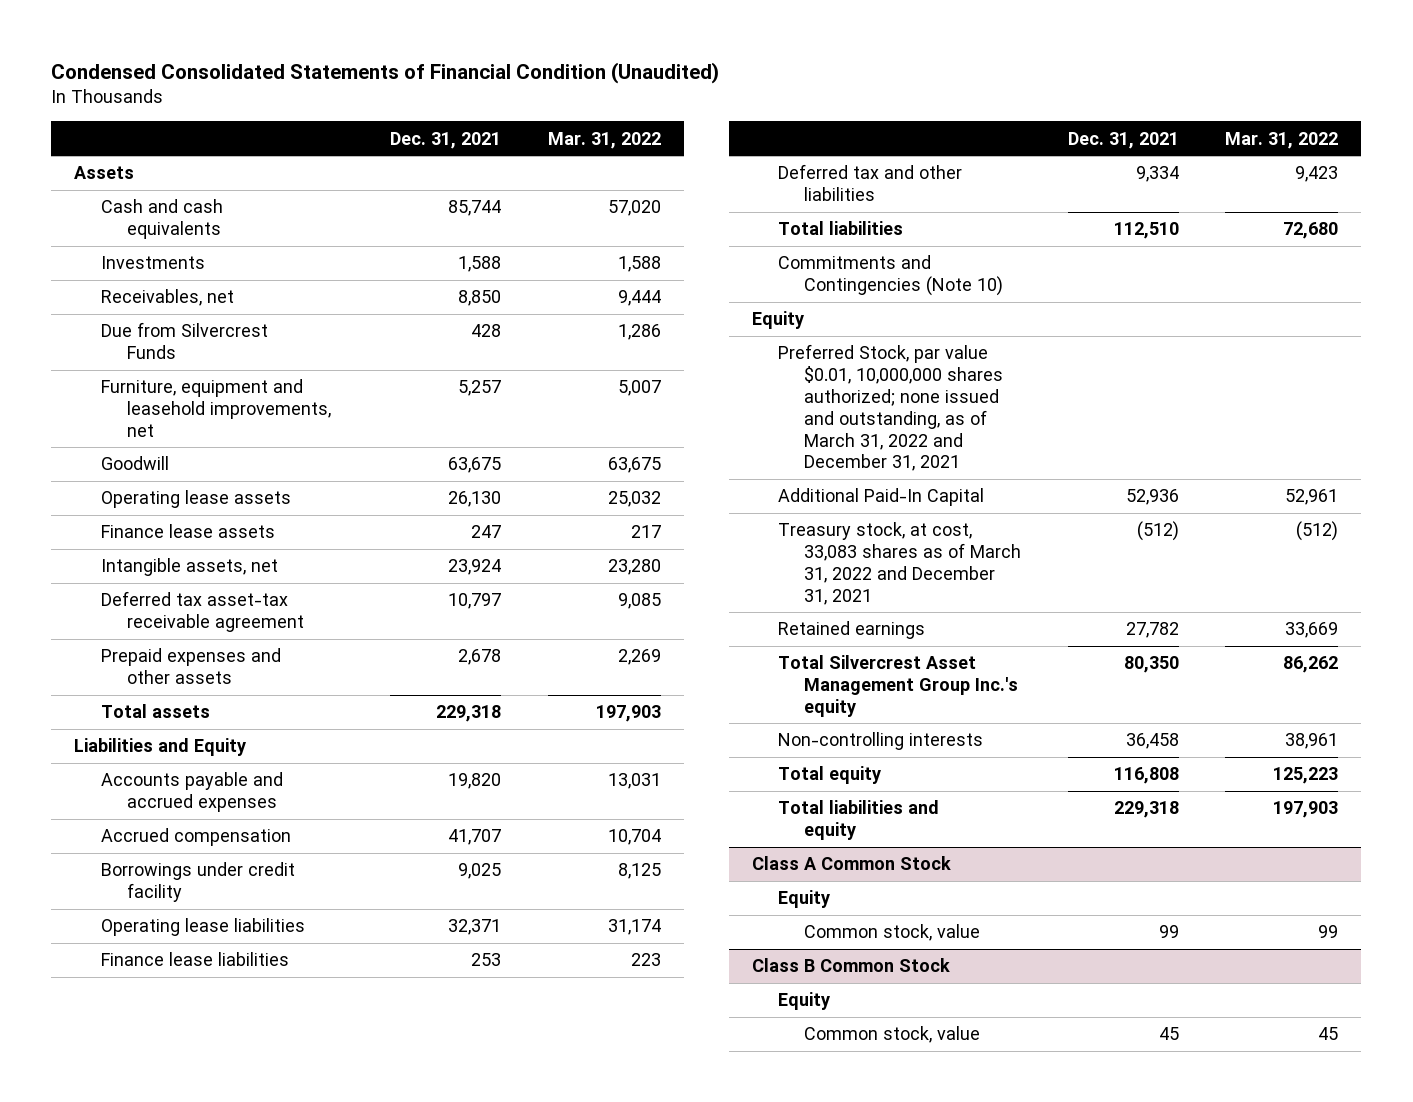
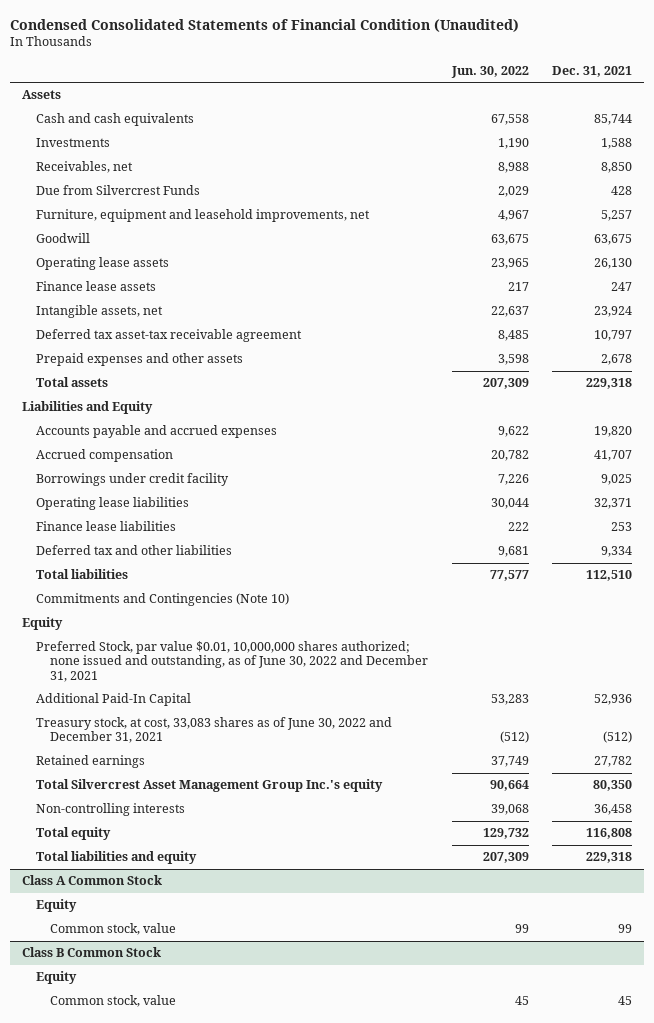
[547,131,661,149] Mar. 31, 2022 -> none
none -> [450,65,529,78] Jun. 30, 2022
[778,344,1004,472] Preferred Stock, par value $0.01, 10,000,000 shares authorized; none issued and outstanding, as of March 31, 2022 and December 31, 2021 -> [36,641,428,682] Preferred Stock, par value $0.01, 10,000,000 shares authorized; none issued and outstanding, as of June 30, 2022 and December 31, 2021
[778,522,1022,605] Treasury stock, at cost, 33,083 shares as of March 31, 2022 and December 31, 2021 -> [36,717,393,744] Treasury stock, at cost, 33,083 shares as of June 30, 2022 and December 31, 2021

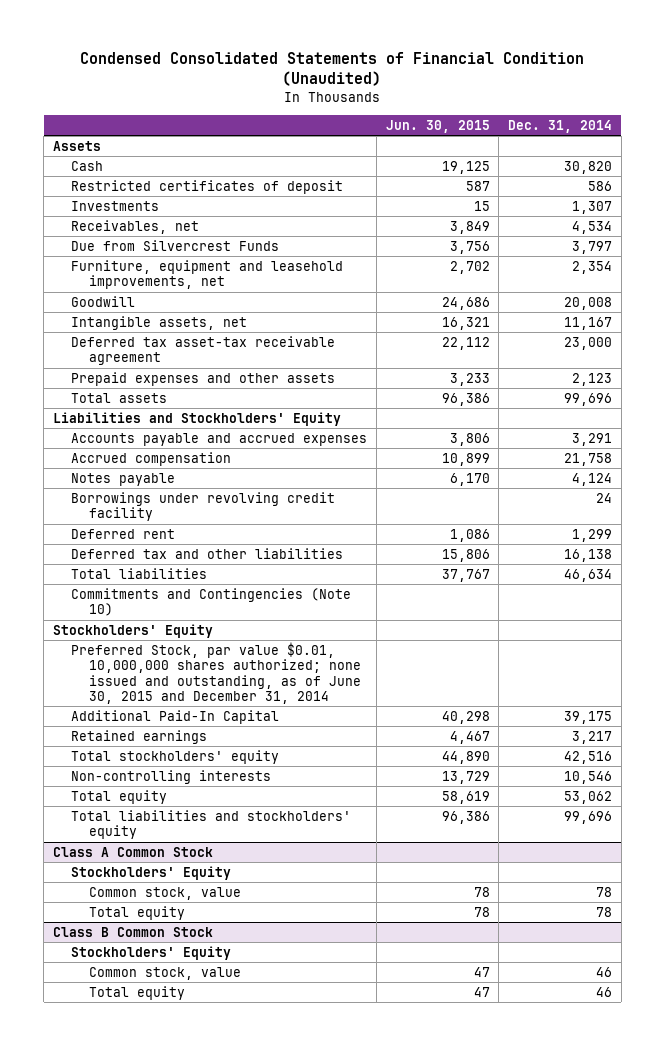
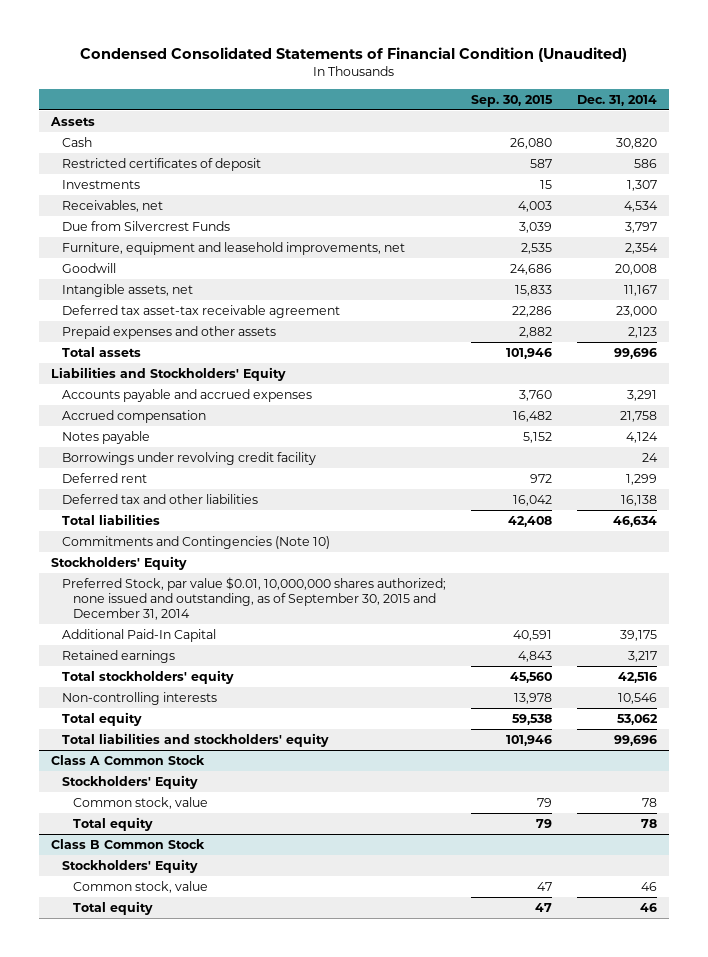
[385,120,490,134] Jun. 30, 2015 -> none
none -> [470,94,553,107] Sep. 30, 2015
[71,641,362,704] Preferred Stock, par value $0.01, 10,000,000 shares authorized; none issued and outstanding, as of June 30, 2015 and December 31, 2014 -> [62,576,447,620] Preferred Stock, par value $0.01, 10,000,000 shares authorized; none issued and outstanding, as of September 30, 2015 and December 31, 2014

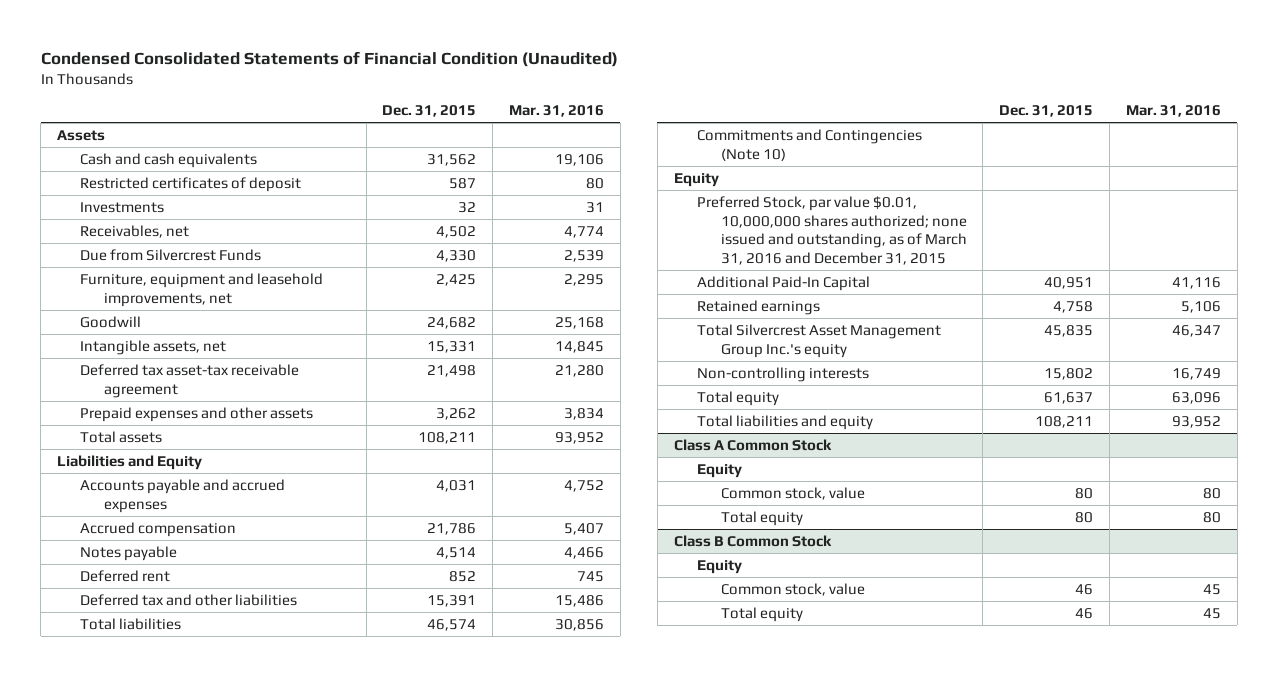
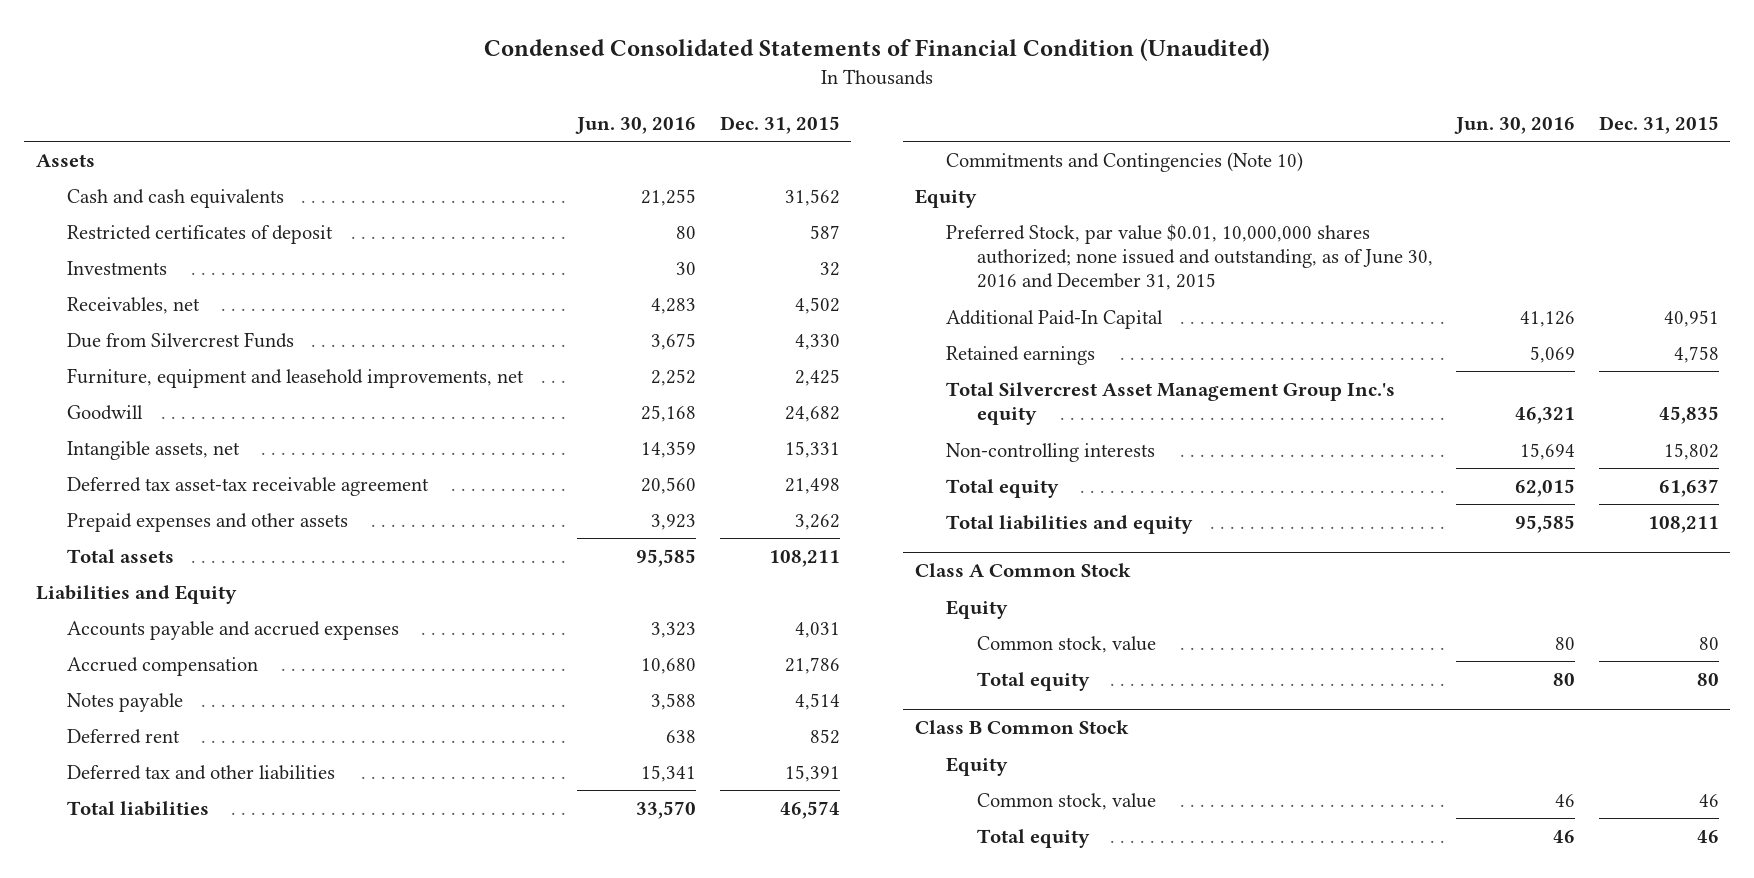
[508,105,604,118] Mar. 31, 2016 -> none
none -> [575,116,697,134] Jun. 30, 2016
[697,195,967,266] Preferred Stock, par value $0.01, 10,000,000 shares authorized; none issued and outstanding, as of March 31, 2016 and December 31, 2015 -> [945,223,1434,291] Preferred Stock, par value $0.01, 10,000,000 shares authorized; none issued and outstanding, as of June 30, 2016 and December 31, 2015

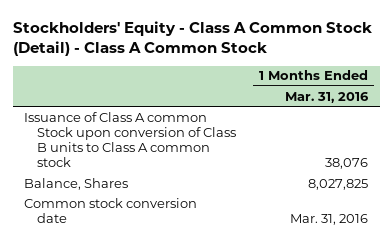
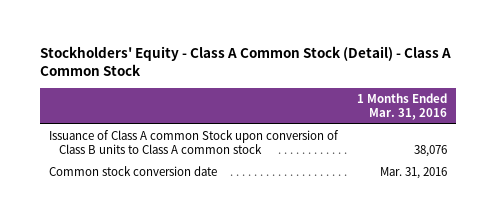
[24,177,129,190] Balance, Shares -> none

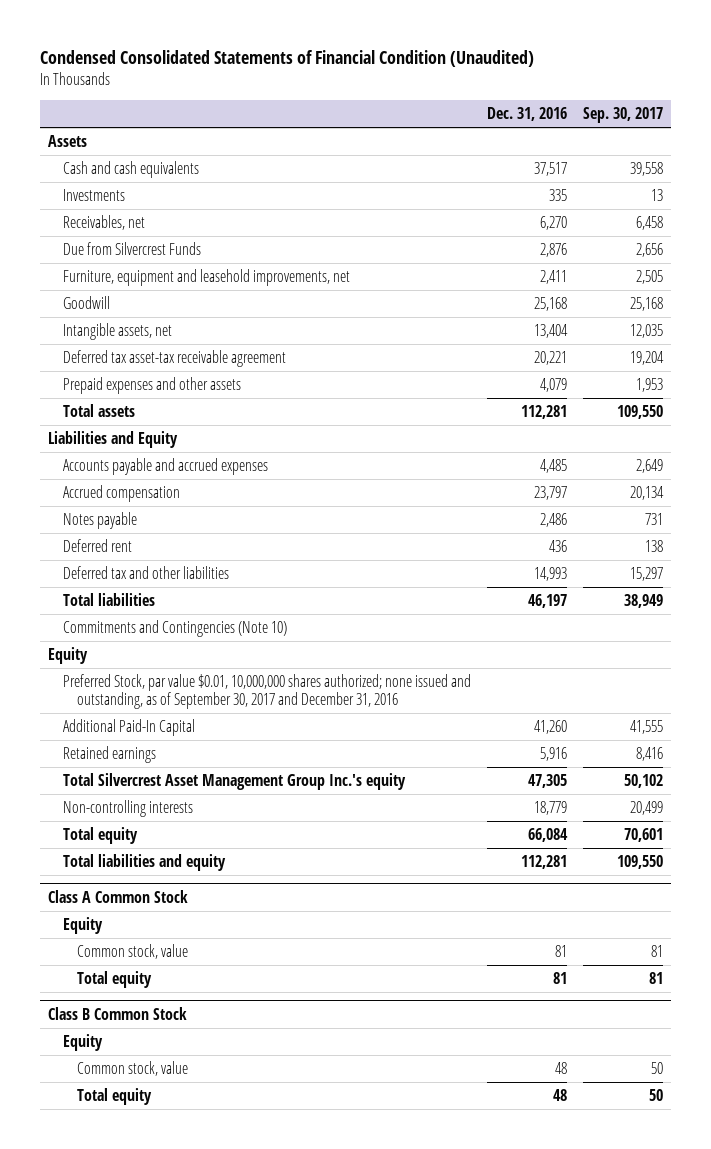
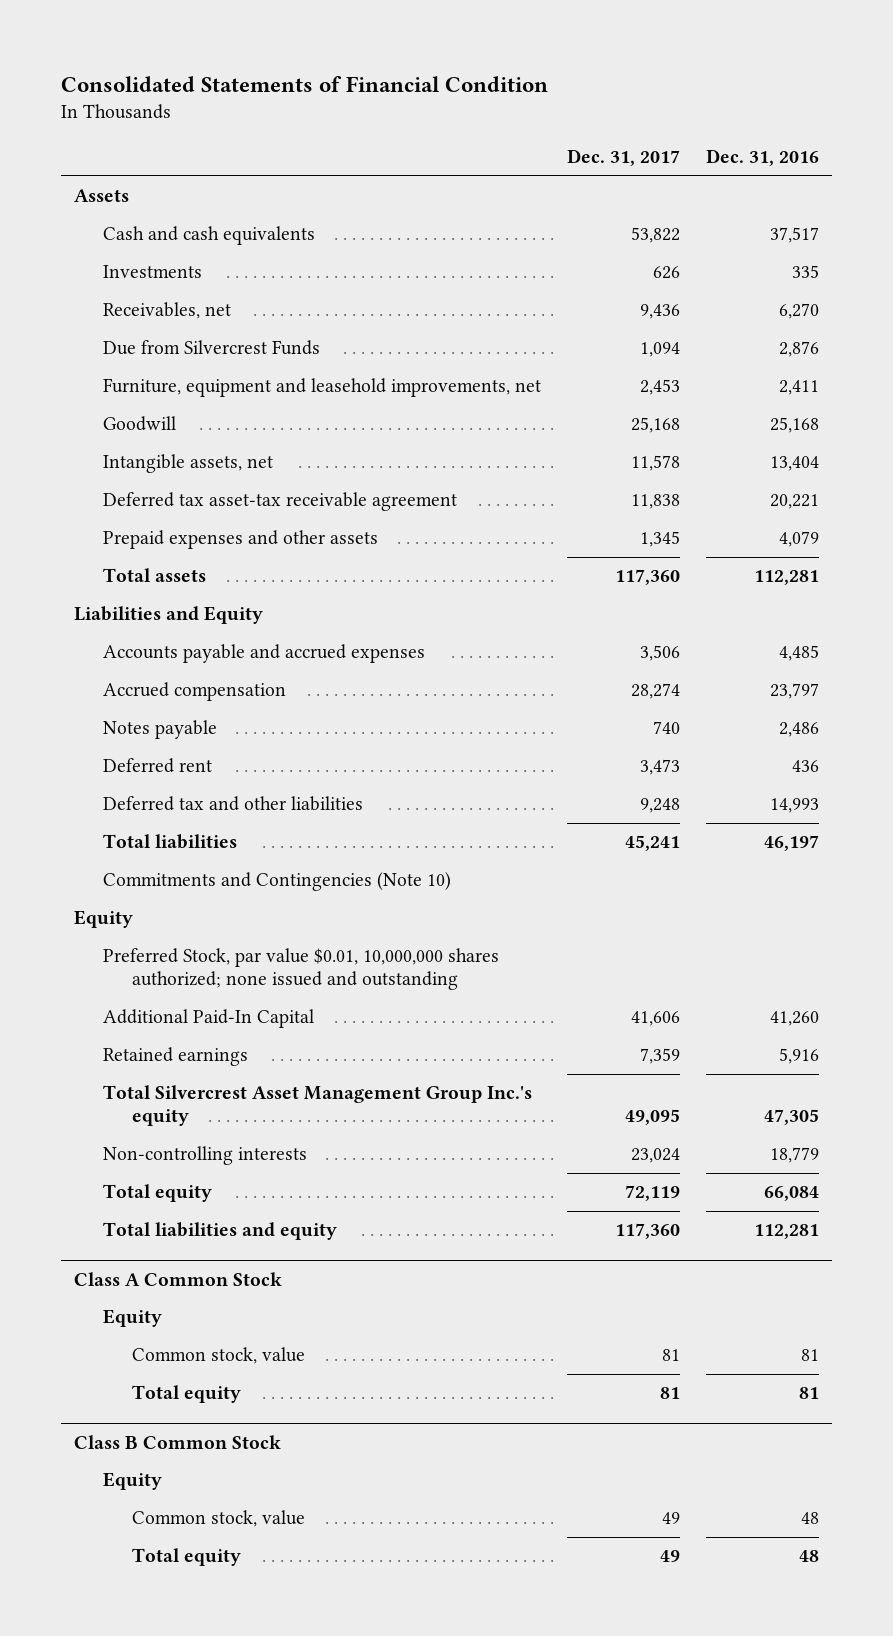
[40,50,535,68] Condensed Consolidated Statements of Financial Condition (Unaudited) -> [61,75,549,92] Consolidated Statements of Financial Condition
[582,107,663,124] Sep. 30, 2017 -> none
none -> [566,149,680,167] Dec. 31, 2017
[62,674,471,709] Preferred Stock, par value $0.01, 10,000,000 shares authorized; none issued and outstanding, as of September 30, 2017 and December 31, 2016 -> [103,948,500,990] Preferred Stock, par value $0.01, 10,000,000 shares authorized; none issued and outstanding

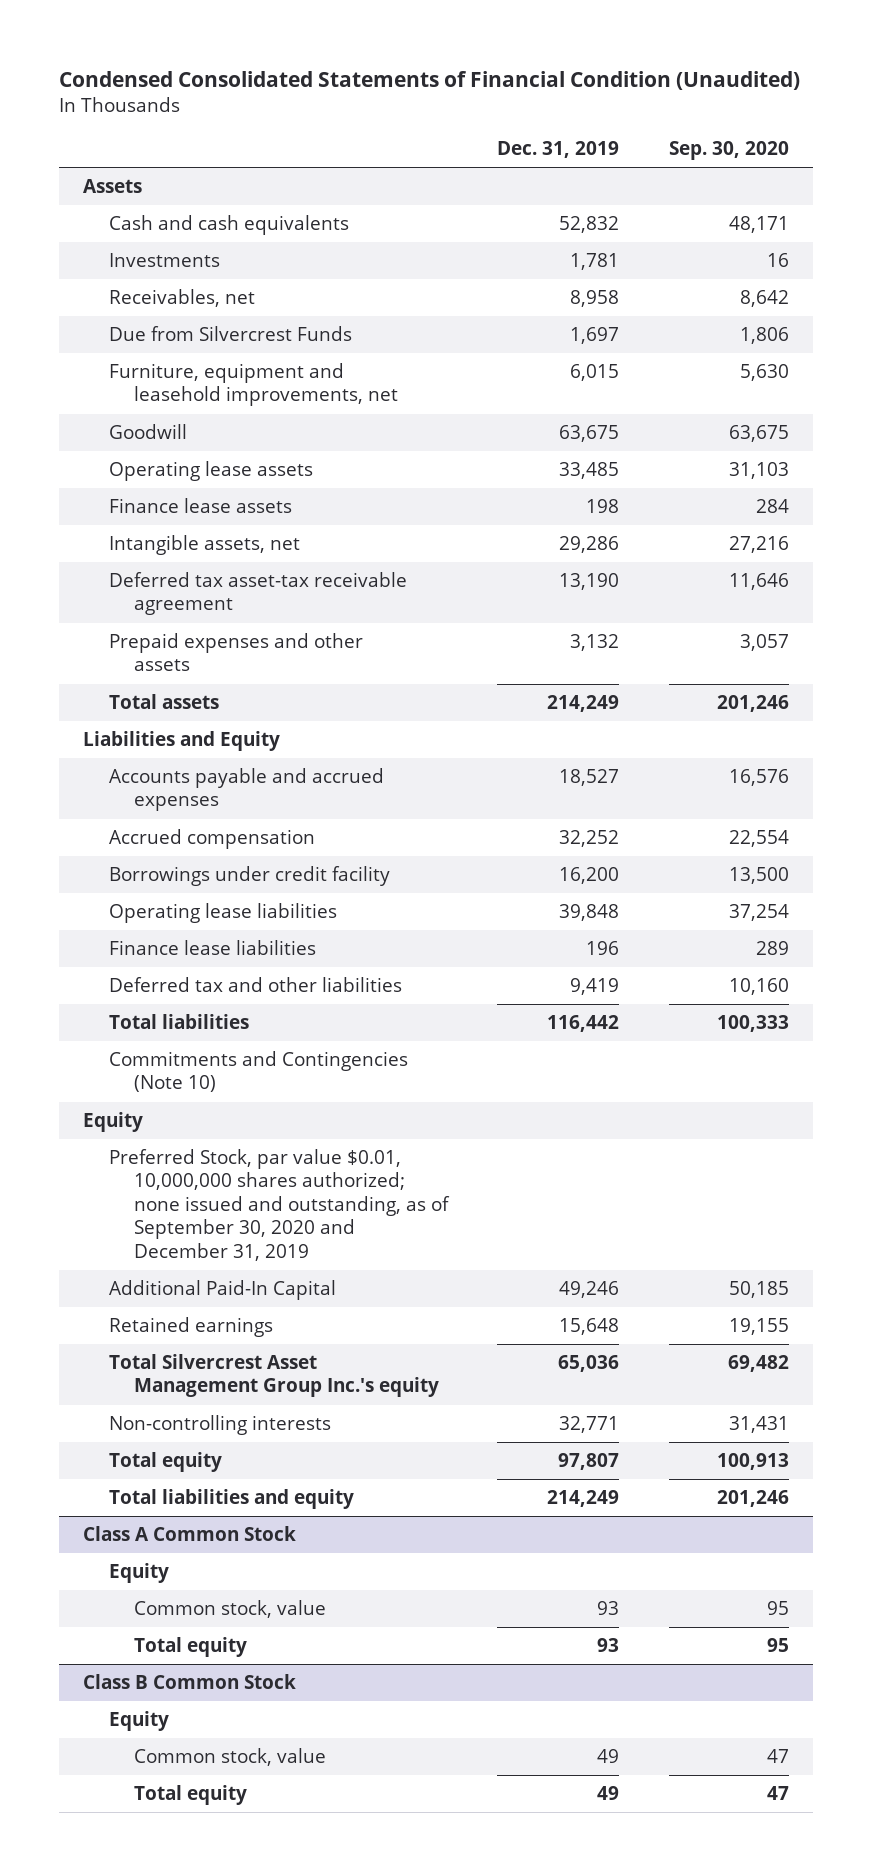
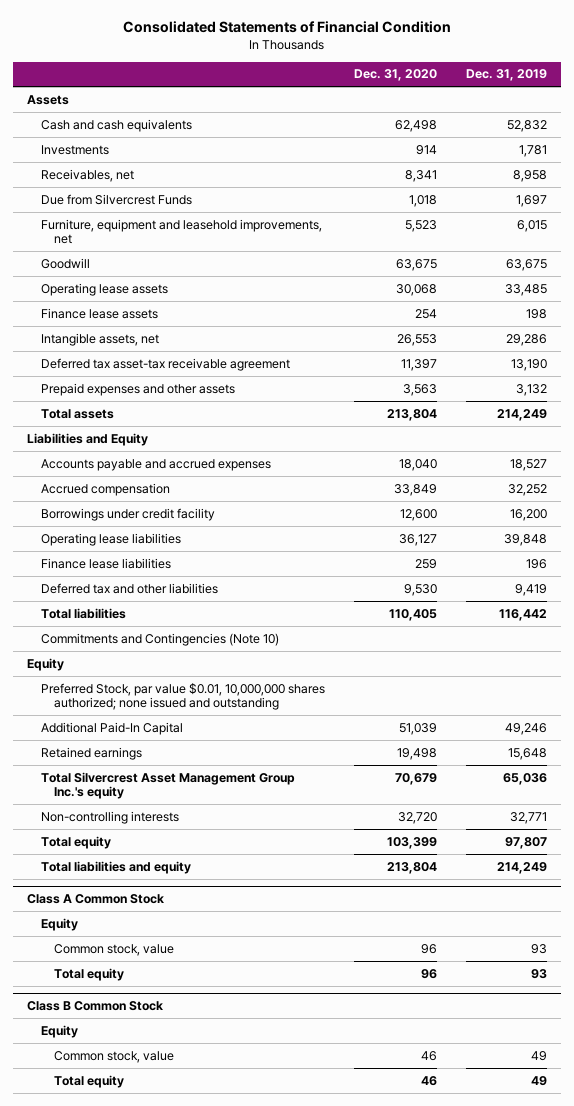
[58,71,800,91] Condensed Consolidated Statements of Financial Condition (Unaudited) -> [122,21,451,34] Consolidated Statements of Financial Condition
[668,141,789,161] Sep. 30, 2020 -> none
none -> [353,69,437,82] Dec. 31, 2020
[108,1149,451,1261] Preferred Stock, par value $0.01, 10,000,000 shares authorized; none issued and outstanding, as of September 30, 2020 and December 31, 2019 -> [40,682,325,711] Preferred Stock, par value $0.01, 10,000,000 shares authorized; none issued and outstanding

